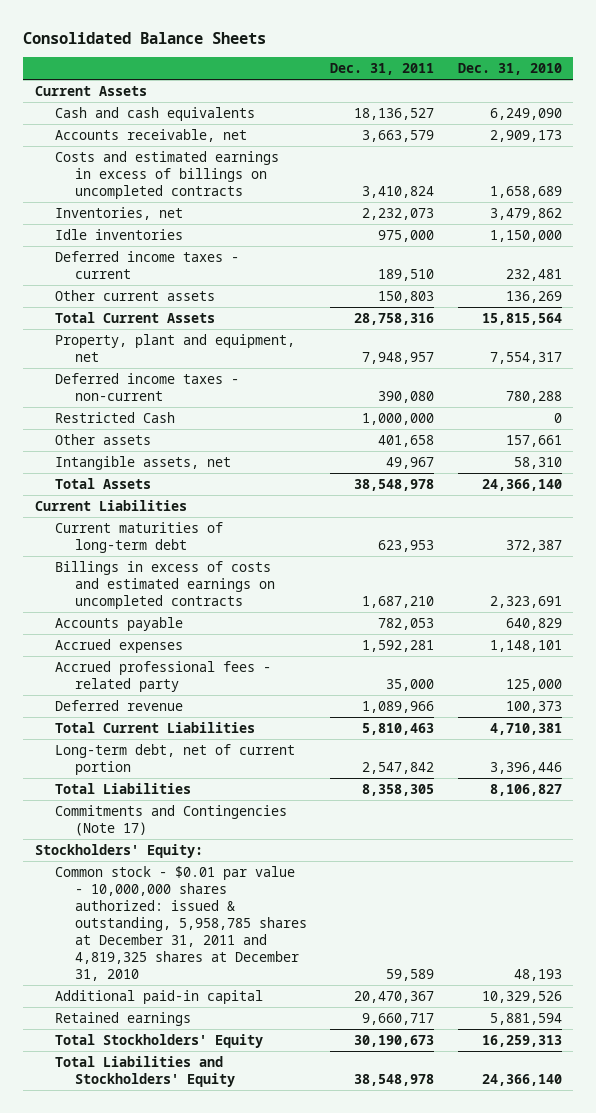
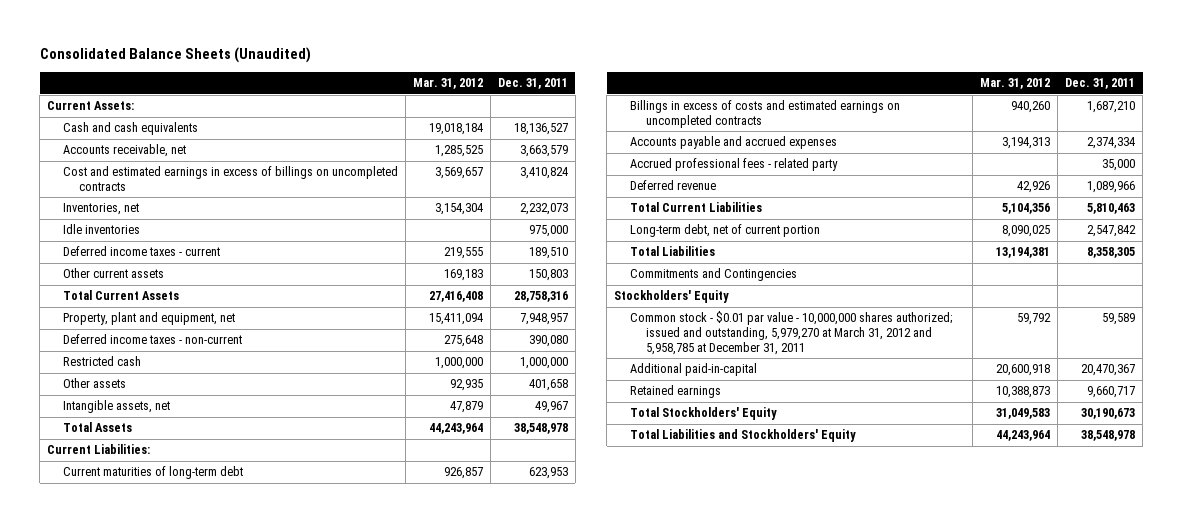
[23,31,267,44] Consolidated Balance Sheets -> [39,47,311,64] Consolidated Balance Sheets (Unaudited)
[457,63,562,76] Dec. 31, 2010 -> none
none -> [413,78,484,90] Mar. 31, 2012
[34,85,147,96] Current Assets -> [47,101,135,111] Current Assets:
[54,150,279,199] Costs and estimated earnings in excess of billings on uncompleted contracts -> [63,166,399,192] Cost and estimated earnings in excess of billings on uncompleted contracts
[54,411,175,423] Restricted Cash -> [63,356,142,367] Restricted cash
[34,499,187,511] Current Liabilities -> [47,444,151,455] Current Liabilities:
[54,616,183,631] Accounts payable -> none
[54,638,183,653] Accrued expenses -> none
none -> [630,136,838,150] Accounts payable and accrued expenses
[54,804,287,836] Commitments and Contingencies (Note 17) -> [630,268,798,282] Commitments and Contingencies
[34,843,203,858] Stockholders' Equity: -> [614,290,730,304] Stockholders' Equity
[54,865,307,982] Common stock - $0.01 par value - 10,000,000 shares authorized: issued & outstanding, 5,958,785 shares at December 31, 2011 and 4,819,325 shares at December 31, 2010 -> [630,311,953,355] Common stock - $0.01 par value - 10,000,000 shares authorized; issued and outstanding, 5,979,270 at March 31, 2012 and 5,958,785 at December 31, 2011
[54,989,263,1004] Additional paid-in capital -> [630,363,758,377] Additional paid-in-capital

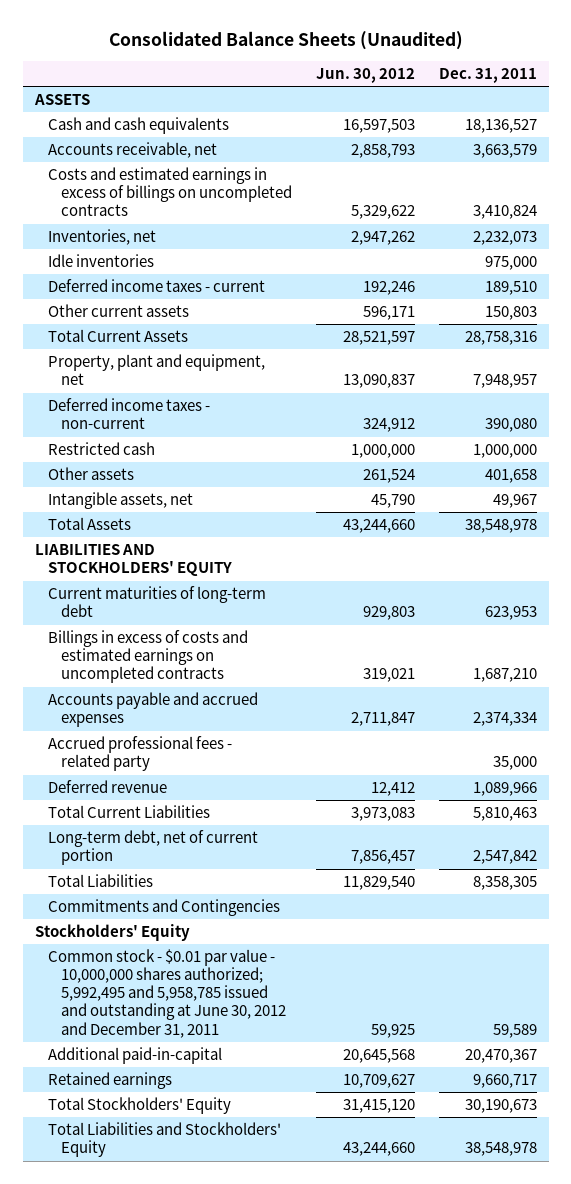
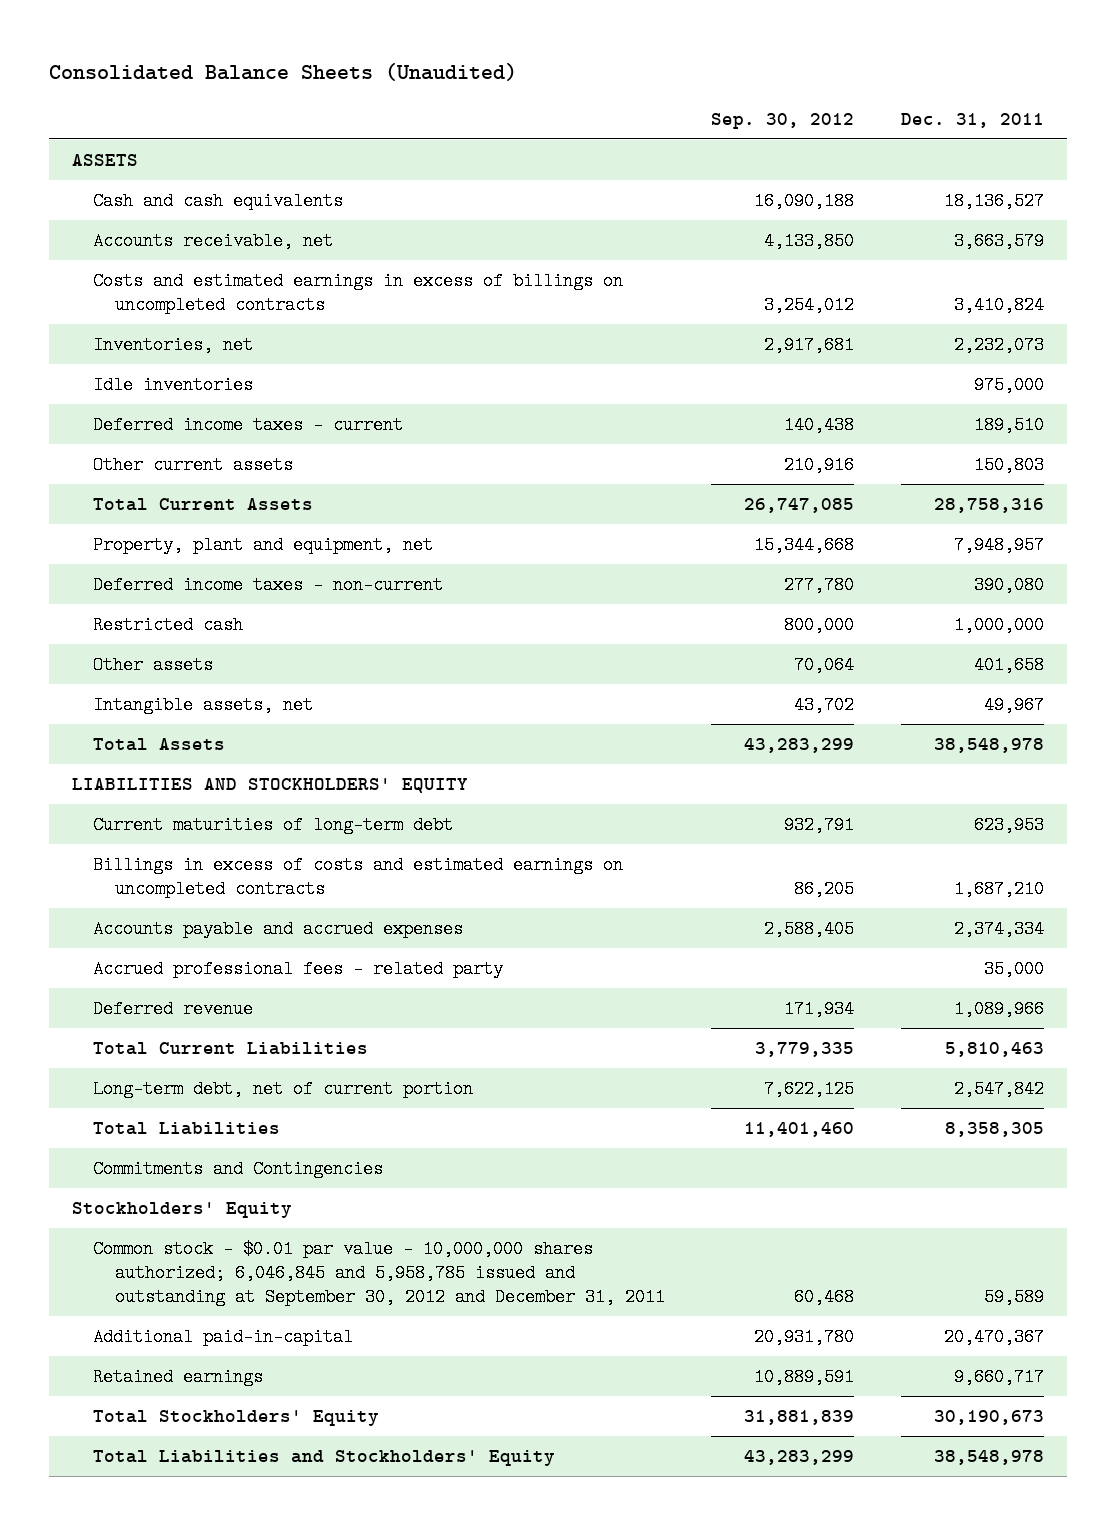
[315,68,415,84] Jun. 30, 2012 -> none
none -> [711,113,855,130] Sep. 30, 2012
[47,949,286,1038] Common stock - $0.01 par value - 10,000,000 shares authorized; 5,992,495 and 5,958,785 issued and outstanding at June 30, 2012 and December 31, 2011 -> [93,1239,665,1306] Common stock - $0.01 par value - 10,000,000 shares authorized; 6,046,845 and 5,958,785 issued and outstanding at September 30, 2012 and December 31, 2011

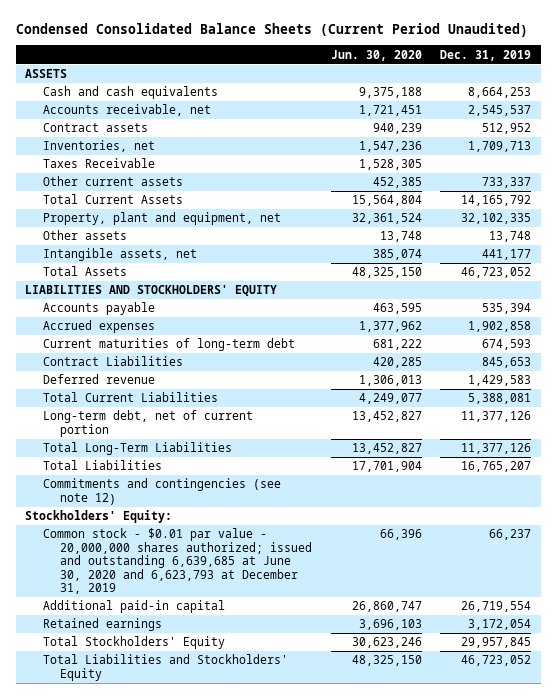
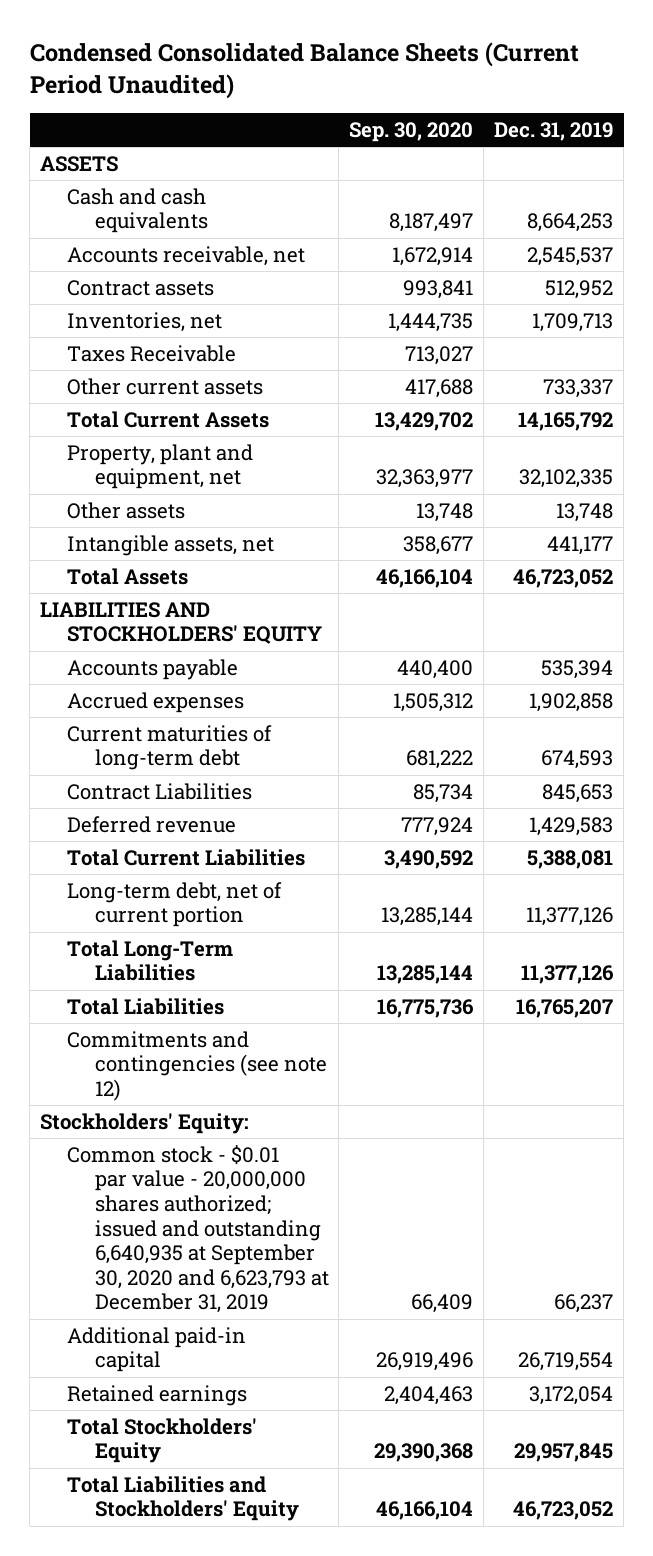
[330,49,422,61] Jun. 30, 2020 -> none
none -> [349,121,474,142] Sep. 30, 2020
[42,528,312,595] Common stock - $0.01 par value - 20,000,000 shares authorized; issued and outstanding 6,639,685 at June 30, 2020 and 6,623,793 at December 31, 2019 -> [67,1144,329,1314] Common stock - $0.01 par value - 20,000,000 shares authorized; issued and outstanding 6,640,935 at September 30, 2020 and 6,623,793 at December 31, 2019

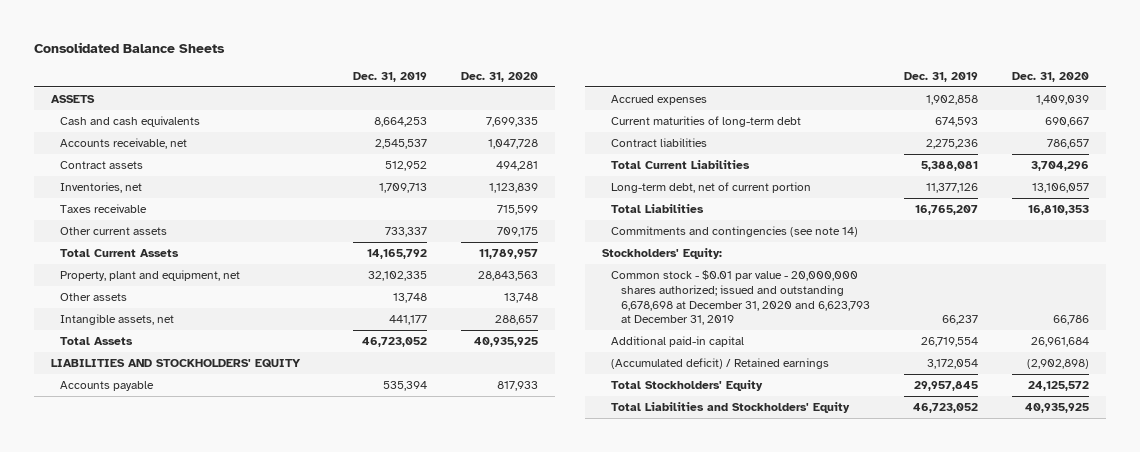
[29,42,579,99] Condensed Consolidated Balance Sheets (Current Period Unaudited) -> [33,41,225,53] Consolidated Balance Sheets
[349,121,474,142] Sep. 30, 2020 -> none
none -> [460,71,538,82] Dec. 31, 2020
[67,344,237,362] Taxes Receivable -> [60,204,148,214] Taxes receivable
[67,815,237,833] Deferred revenue -> none
[67,782,253,800] Contract Liabilities -> [611,138,708,148] Contract liabilities
[542,783,614,803] 845,653 -> [925,139,978,150] 2,275,236
[67,939,234,982] Total Long-Term Liabilities -> none
[67,1030,327,1102] Commitments and contingencies (see note 12) -> [611,226,859,238] Commitments and contingencies (see note 14)
[67,1144,329,1314] Common stock - $0.01 par value - 20,000,000 shares authorized; issued and outstanding 6,640,935 at September 30, 2020 and 6,623,793 at December 31, 2019 -> [611,270,870,326] Common stock - $0.01 par value - 20,000,000 shares authorized; issued and outstanding 6,678,698 at December 31, 2020 and 6,623,793 at December 31, 2019
[67,1384,248,1406] Retained earnings -> [611,358,830,370] (Accumulated deficit) / Retained earnings

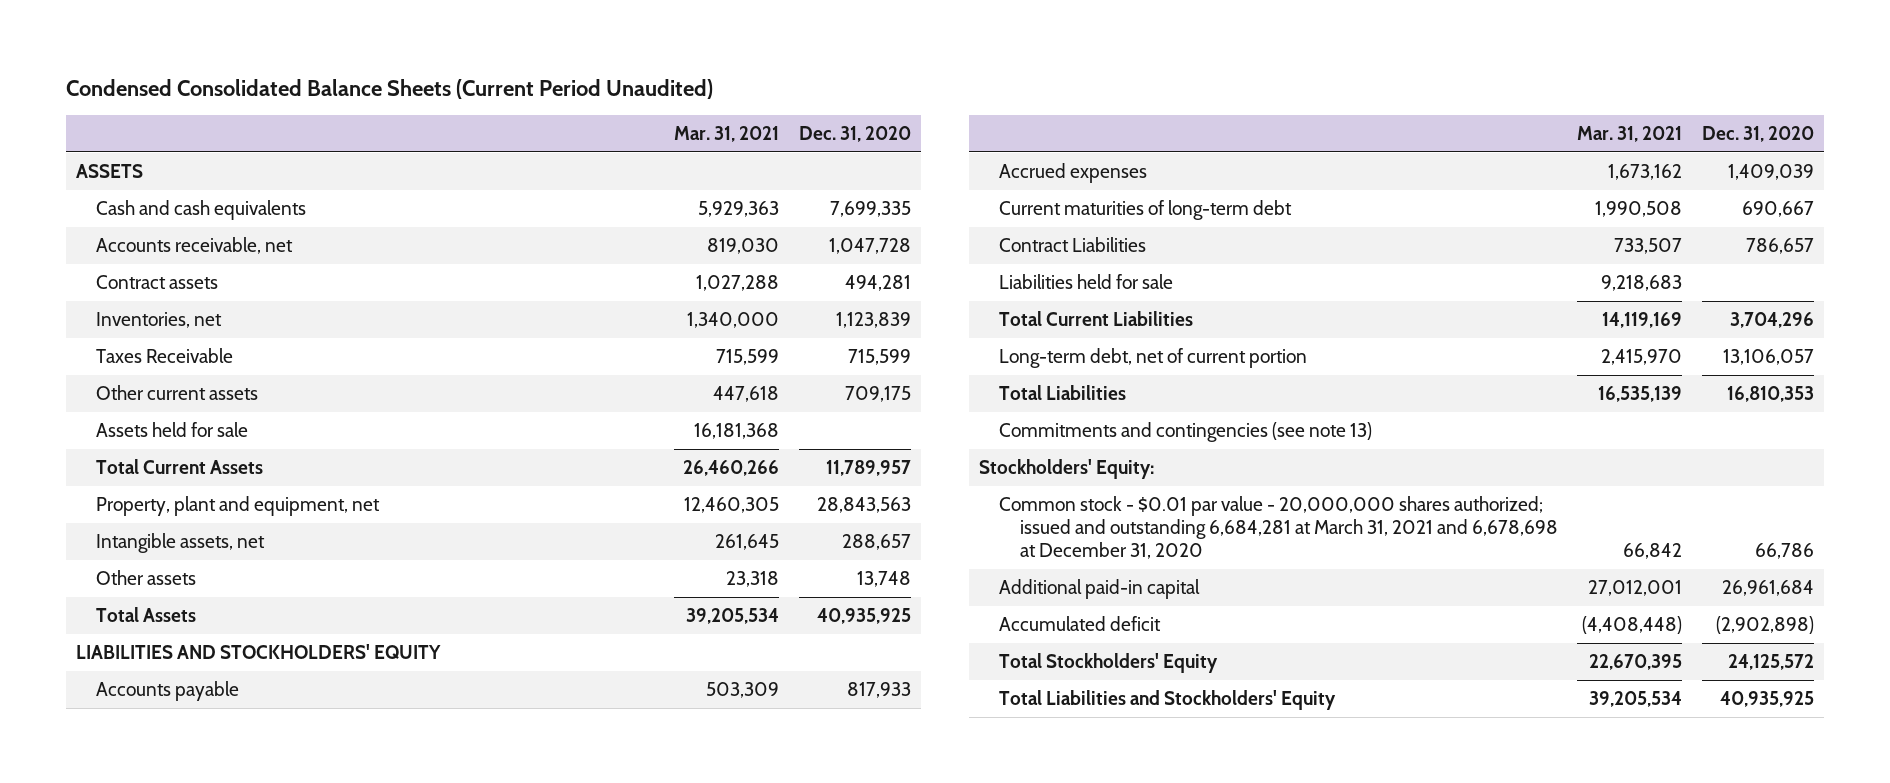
[33,41,225,53] Consolidated Balance Sheets -> [66,78,714,99] Condensed Consolidated Balance Sheets (Current Period Unaudited)
[352,71,427,82] Dec. 31, 2019 -> none
none -> [674,125,780,142] Mar. 31, 2021
[60,204,148,214] Taxes receivable -> [96,348,234,364] Taxes Receivable
none -> [96,422,249,438] Assets held for sale
[60,293,128,302] Other assets -> [96,570,197,586] Other assets
[611,138,708,148] Contract liabilities -> [999,237,1147,253] Contract Liabilities
none -> [999,274,1174,290] Liabilities held for sale
[611,226,859,238] Commitments and contingencies (see note 14) -> [999,422,1373,443] Commitments and contingencies (see note 13)
[611,270,870,326] Common stock - $0.01 par value - 20,000,000 shares authorized; issued and outstanding 6,678,698 at December 31, 2020 and 6,623,793 at December 31, 2019 -> [999,496,1558,560] Common stock - $0.01 par value - 20,000,000 shares authorized; issued and outstanding 6,684,281 at March 31, 2021 and 6,678,698 at December 31, 2020
[611,358,830,370] (Accumulated deficit) / Retained earnings -> [999,616,1162,632] Accumulated deficit

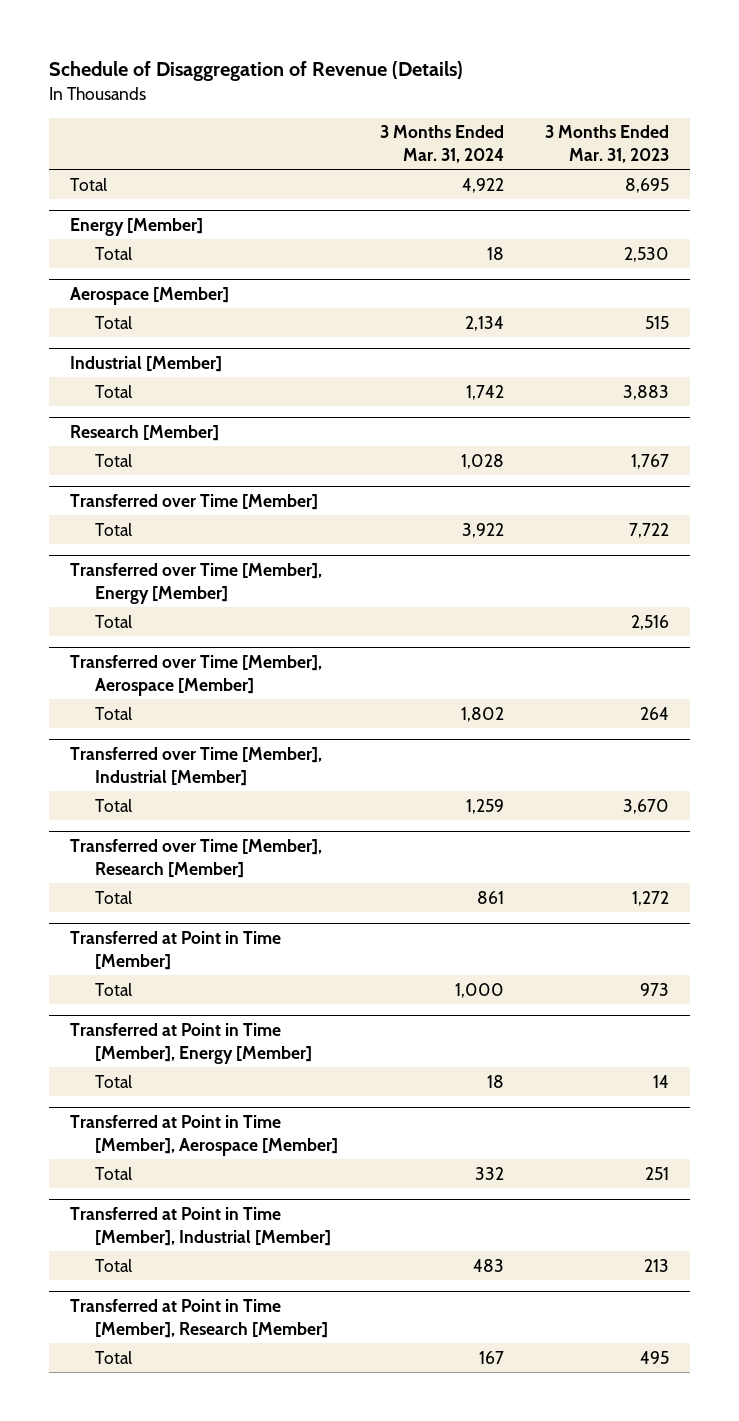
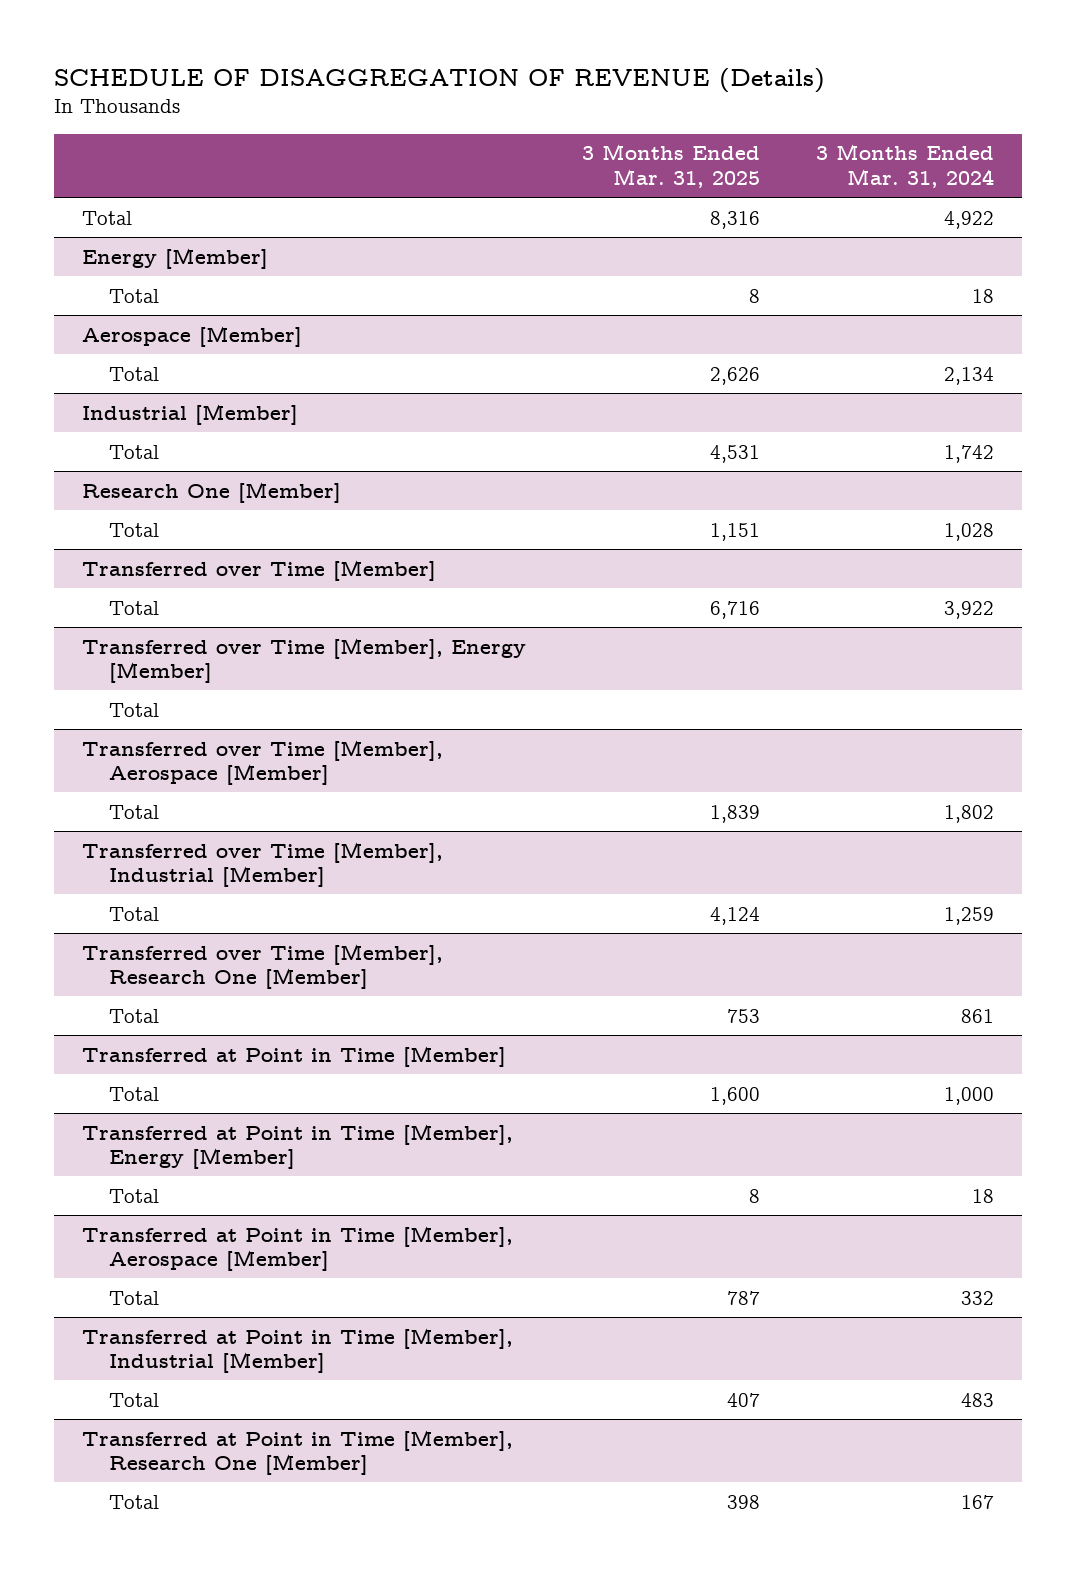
[48,61,463,82] Schedule of Disaggregation of Revenue (Details) -> [53,67,825,93] SCHEDULE OF DISAGGREGATION OF REVENUE (Details)
[545,125,670,164] 3 Months Ended Mar. 31, 2023 -> none
none -> [582,144,761,188] 3 Months Ended Mar. 31, 2025
[69,425,219,442] Research [Member] -> [82,481,342,503] Research One [Member]
[69,839,322,878] Transferred over Time [Member], Research [Member] -> [82,943,444,989] Transferred over Time [Member], Research One [Member]
[69,1299,329,1338] Transferred at Point in Time [Member], Research [Member] -> [82,1429,514,1475] Transferred at Point in Time [Member], Research One [Member]

